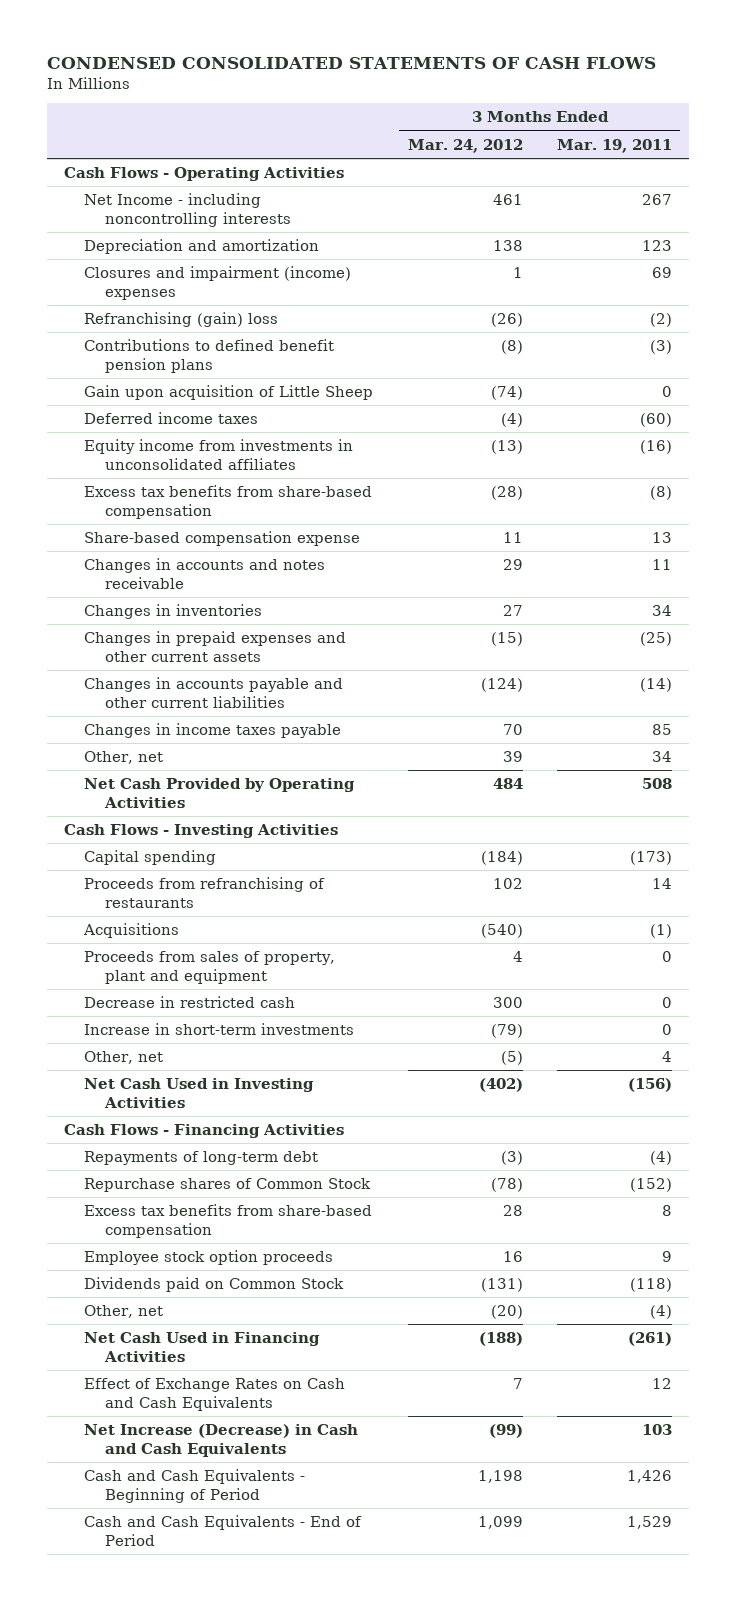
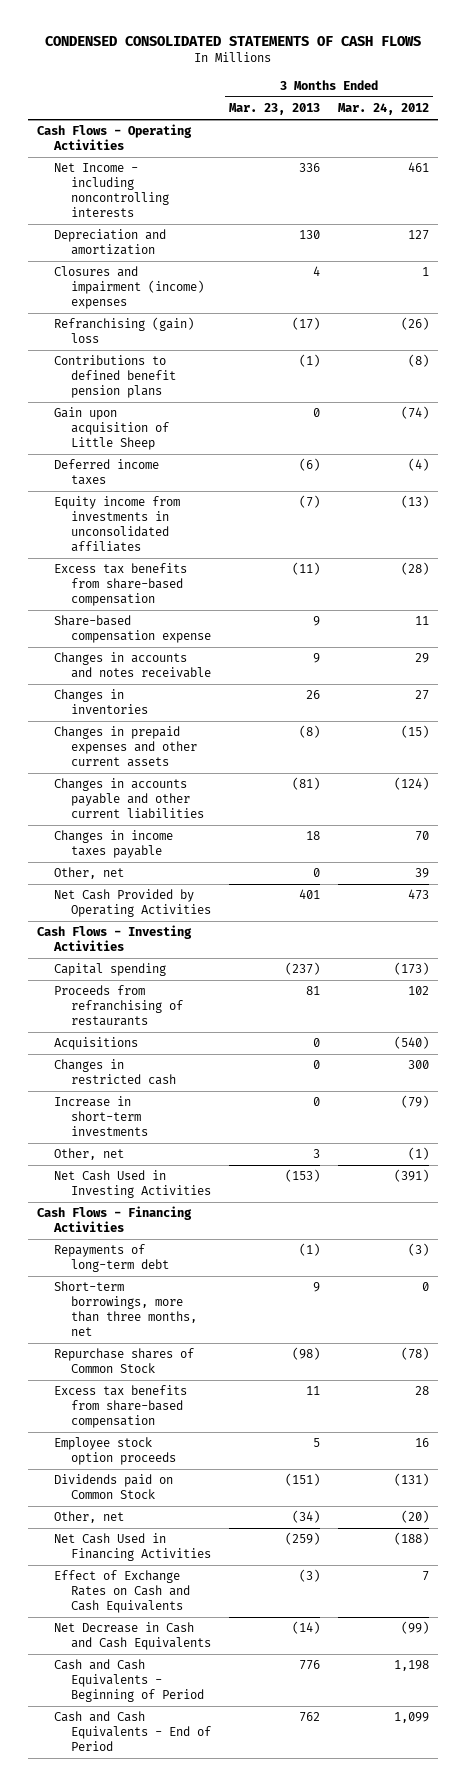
[556,138,672,153] Mar. 19, 2011 -> none
none -> [229,103,321,116] Mar. 23, 2013
[492,240,523,252] 138 -> [407,230,429,241] 127
[492,778,523,790] 484 -> [407,889,429,901] 473
[480,851,523,866] (184) -> [393,962,429,976] (173)
[84,951,336,984] Proceeds from sales of property, plant and equipment -> none
[84,996,296,1009] Decrease in restricted cash -> [54,1059,177,1086] Changes in restricted cash
[500,1051,523,1066] (5) -> [407,1147,429,1161] (1)
[478,1078,523,1093] (402) -> [393,1169,429,1183] (391)
none -> [54,1281,198,1336] Short-term borrowings, more than three months, net
[84,1424,359,1457] Net Increase (Decrease) in Cash and Cash Equivalents -> [54,1622,212,1651] Net Decrease in Cash and Cash Equivalents

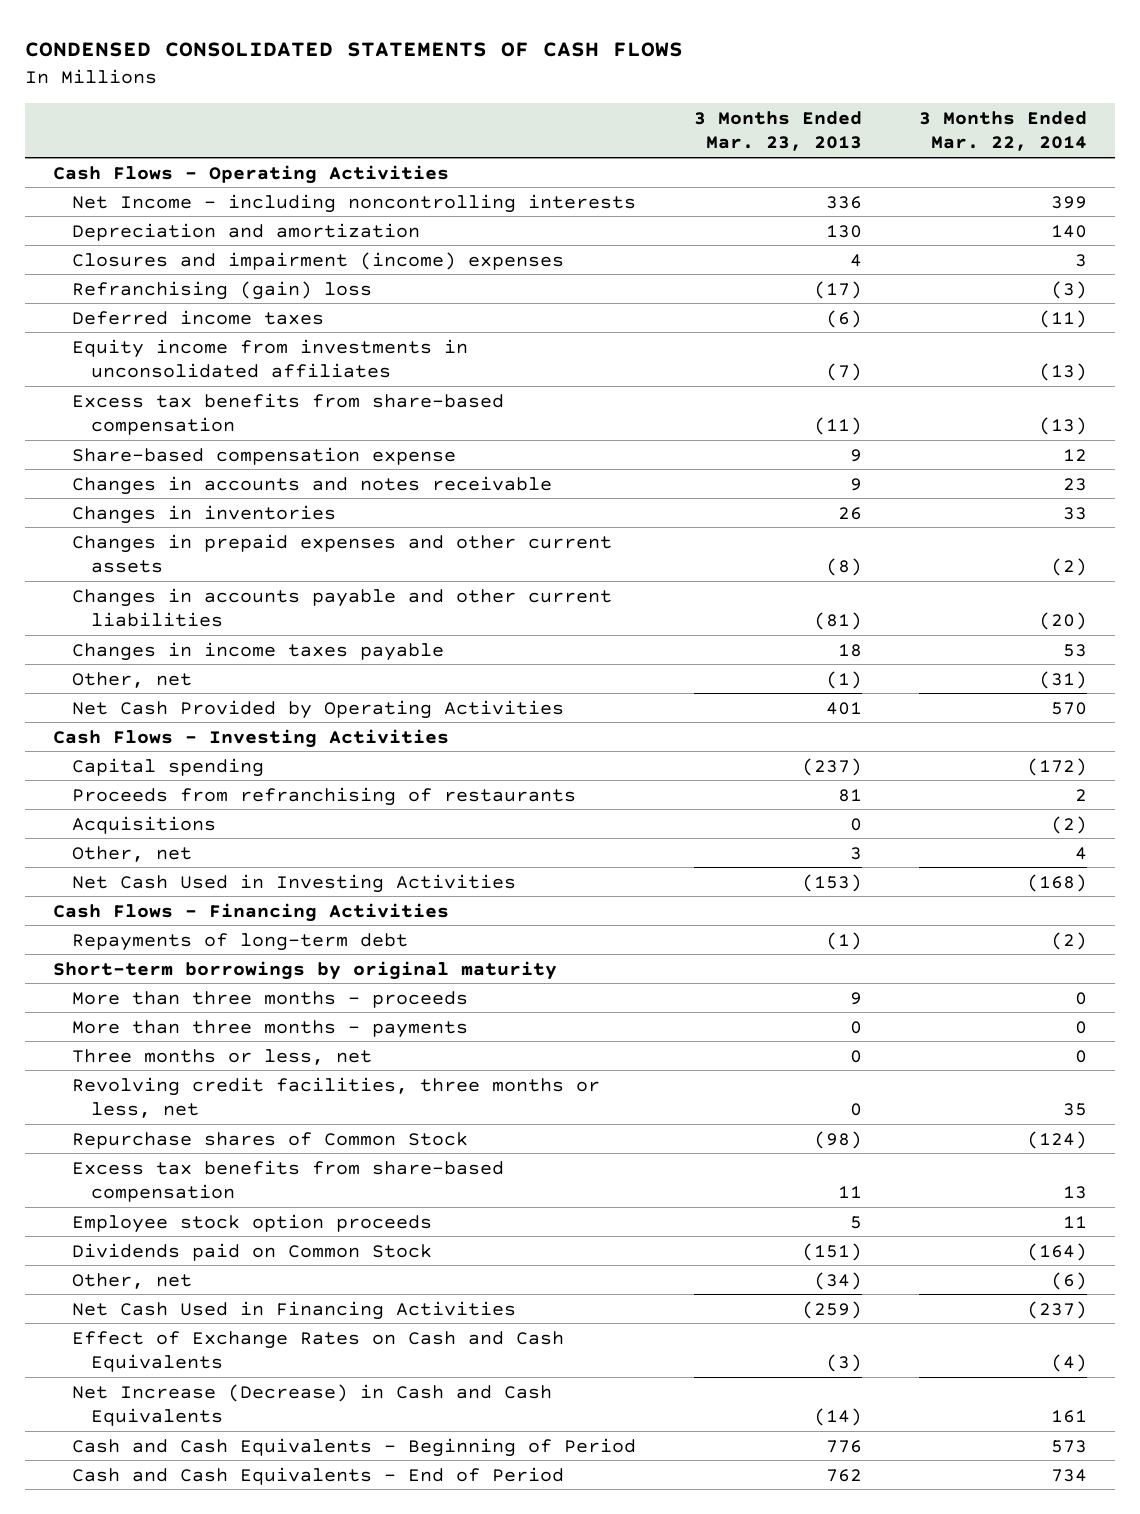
[337,103,429,116] Mar. 24, 2012 -> none
none -> [918,111,1087,152] 3 Months Ended Mar. 22, 2014
[54,355,177,399] Contributions to defined benefit pension plans -> none
[54,407,170,451] Gain upon acquisition of Little Sheep -> none
[313,868,321,878] 0 -> [825,670,862,689] (1)
[54,1059,177,1086] Changes in restricted cash -> none
[54,1096,149,1137] Increase in short-term investments -> none
[54,1281,198,1336] Short-term borrowings, more than three months, net -> none
none -> [53,960,558,980] Short-term borrowings by original maturity
none -> [72,990,469,1008] More than three months - proceeds
none -> [72,1019,469,1038] More than three months - payments
none -> [72,1048,373,1065] Three months or less, net
none -> [72,1076,601,1118] Revolving credit facilities, three months or less, net
[54,1622,212,1651] Net Decrease in Cash and Cash Equivalents -> [72,1383,553,1426] Net Increase (Decrease) in Cash and Cash Equivalents

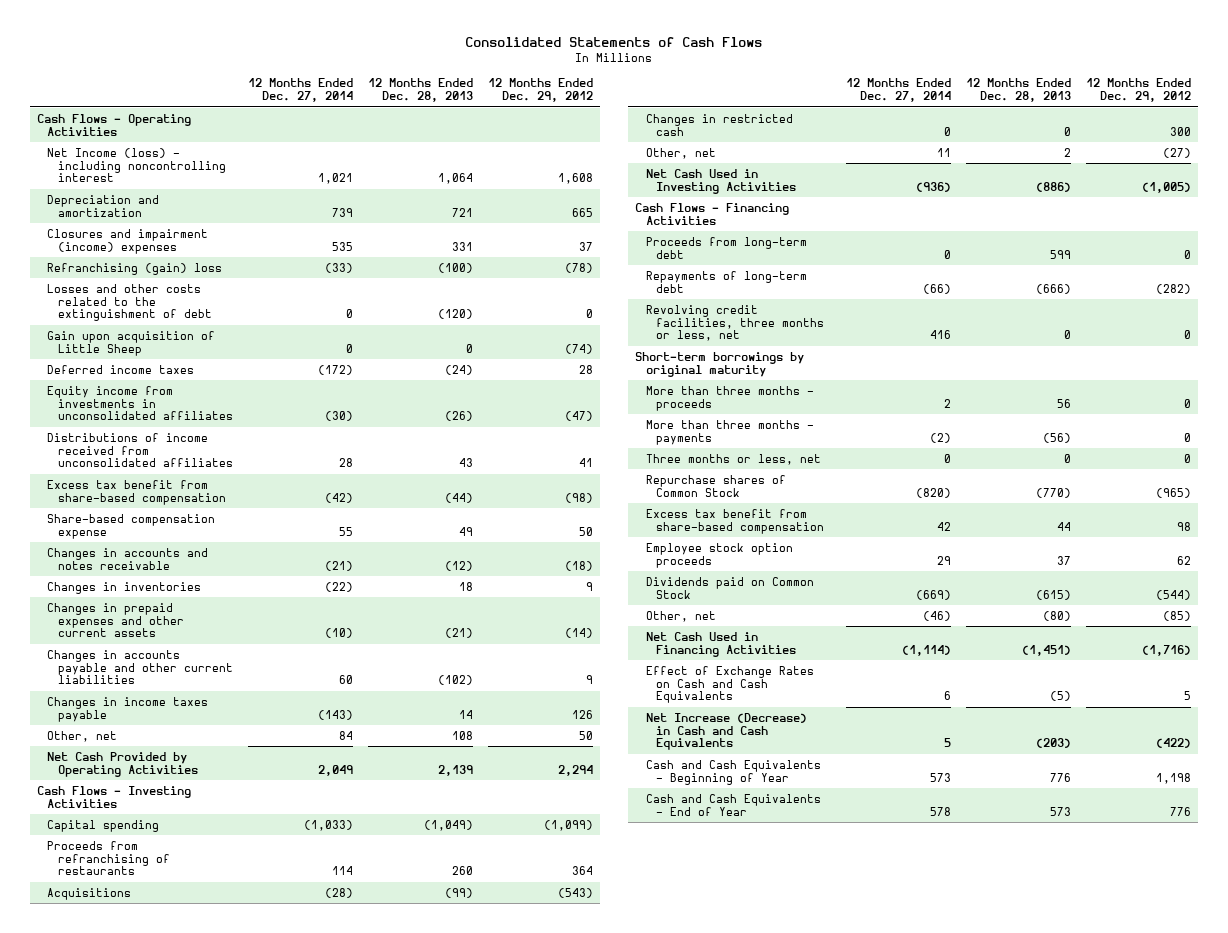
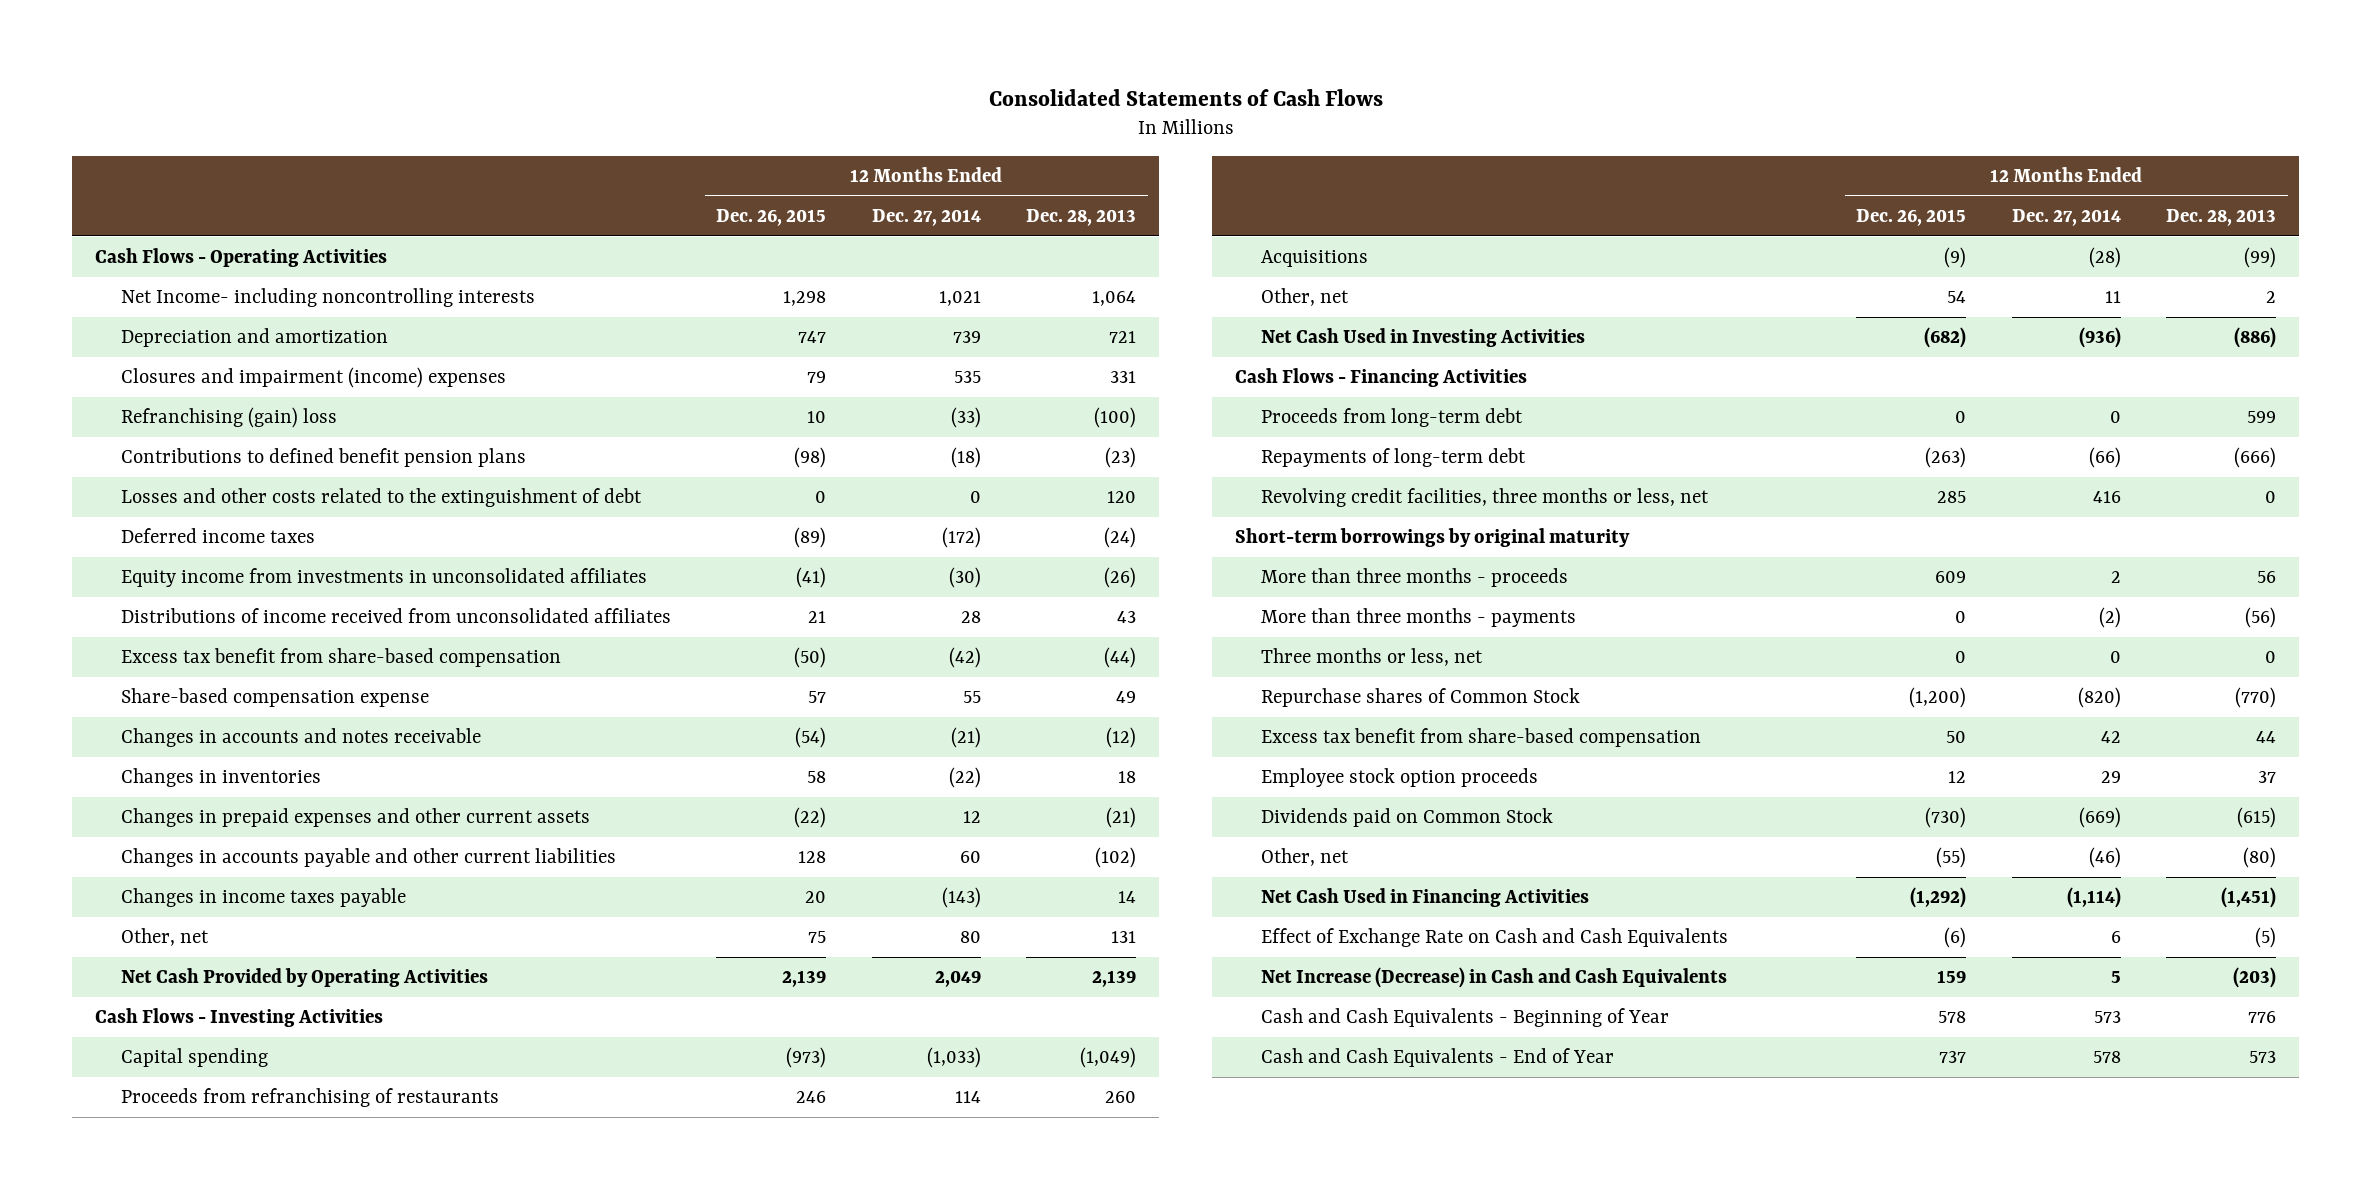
[487,78,593,103] 12 Months Ended Dec. 29, 2012 -> none
none -> [716,208,827,226] Dec. 26, 2015
[47,147,226,183] Net Income (loss) - including noncontrolling interest -> [121,288,536,308] Net Income- including noncontrolling interests
[47,330,216,356] Gain upon acquisition of Little Sheep -> none
none -> [121,448,527,468] Contributions to defined benefit pension plans
[437,309,473,320] (120) -> [1107,491,1137,504] 120
[324,628,353,639] (10) -> [962,811,981,824] 12
[338,730,353,740] 84 -> [959,931,981,944] 80
[451,730,473,740] 108 -> [1111,931,1137,944] 131
[645,113,793,136] Changes in restricted cash -> none
[645,665,814,704] Effect of Exchange Rates on Cash and Cash Equivalents -> [1261,928,1729,948] Effect of Exchange Rate on Cash and Cash Equivalents

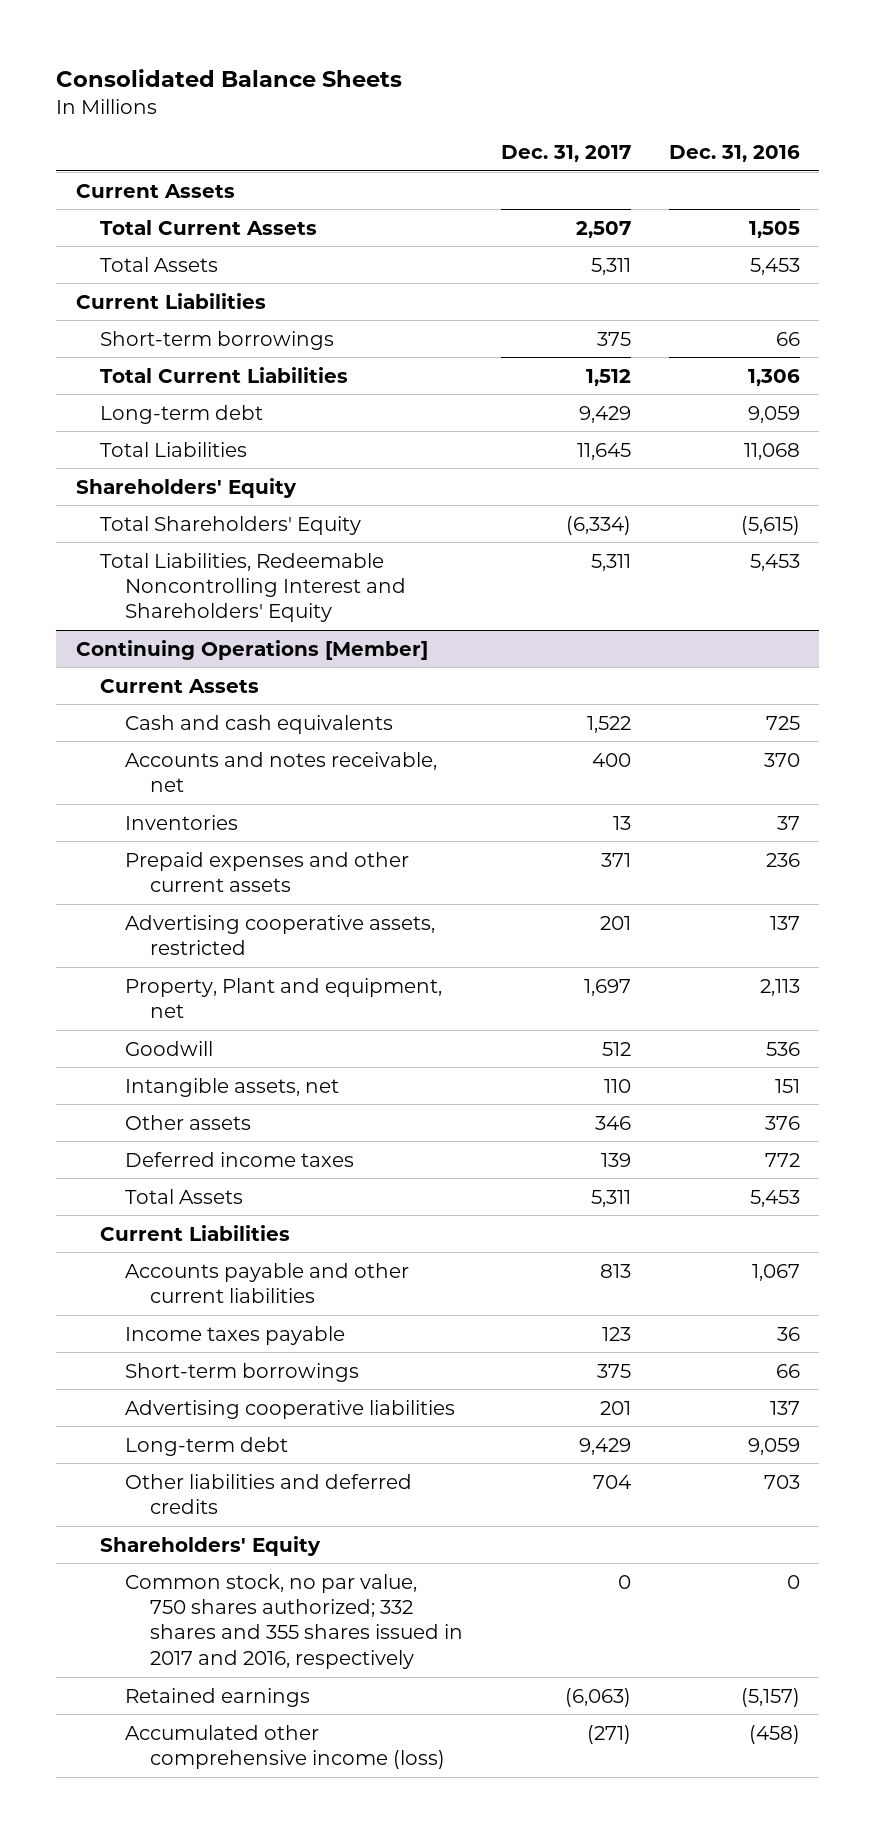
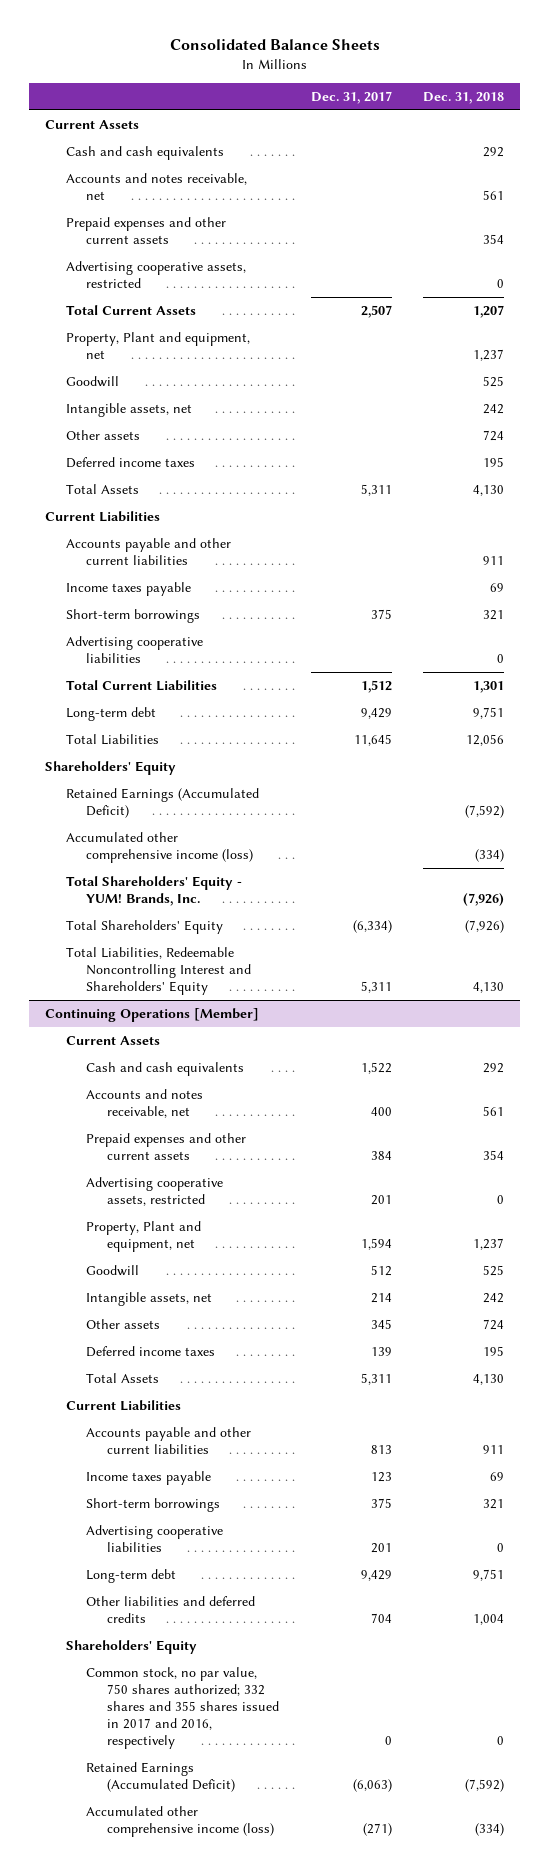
[669,145,801,163] Dec. 31, 2016 -> none
none -> [423,91,505,104] Dec. 31, 2018
none -> [65,145,224,160] Cash and cash equivalents
none -> [65,172,247,201] Accounts and notes receivable, net
none -> [65,216,226,245] Prepaid expenses and other current assets
none -> [65,260,246,289] Advertising cooperative assets, restricted
none -> [65,331,250,360] Property, Plant and equipment, net
none -> [65,375,119,387] Goodwill
none -> [65,402,192,417] Intangible assets, net
none -> [65,429,140,440] Other assets
none -> [65,456,195,468] Deferred income taxes
none -> [65,537,231,566] Accounts payable and other current liabilities
none -> [65,581,191,596] Income taxes payable
none -> [65,635,203,664] Advertising cooperative liabilities
none -> [65,787,259,819] Retained Earnings (Accumulated Deficit)
none -> [65,831,254,864] Accumulated other comprehensive income (loss)
none -> [65,875,242,907] Total Shareholders' Equity - YUM! Brands, Inc.
[124,814,238,830] Inventories -> none
[600,852,631,867] 371 -> [370,1151,392,1161] 384
[583,978,631,996] 1,697 -> [360,1238,392,1251] 1,594
[603,1078,631,1093] 110 -> [370,1292,392,1303] 214
[594,1115,631,1130] 346 -> [370,1318,392,1329] 345
[124,1687,310,1707] Retained earnings -> [86,1761,236,1793] Retained Earnings (Accumulated Deficit)

